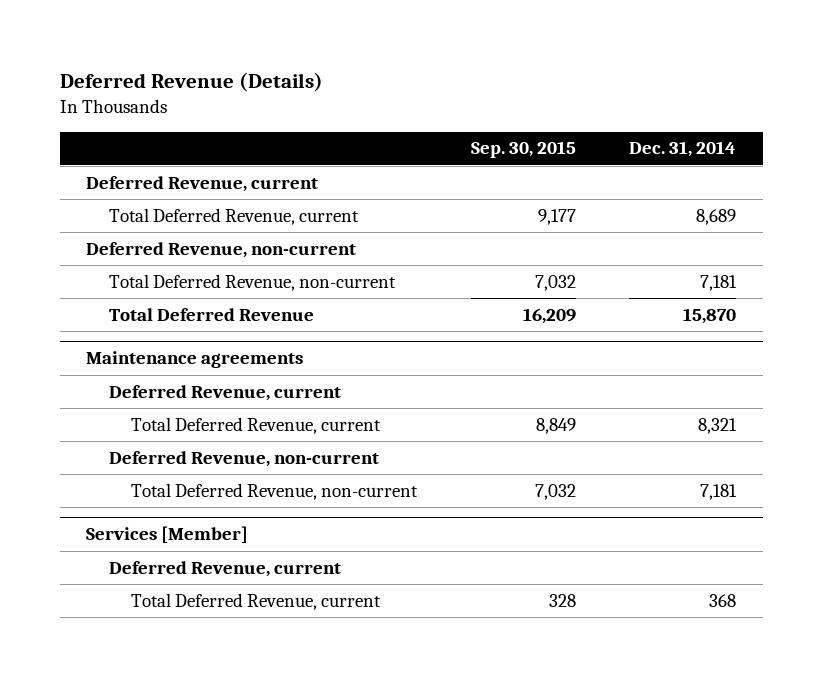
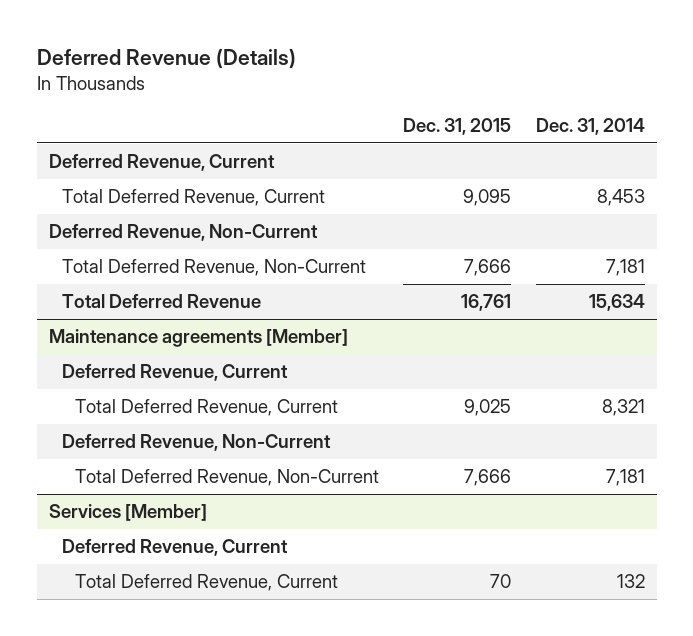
[470,141,576,159] Sep. 30, 2015 -> none
none -> [403,118,512,136] Dec. 31, 2015
[86,175,319,192] Deferred Revenue, current -> [48,154,275,172] Deferred Revenue, Current
[108,207,359,225] Total Deferred Revenue, current -> [61,189,325,207] Total Deferred Revenue, Current
[696,208,737,225] 8,689 -> [596,189,645,207] 8,453
[86,241,357,258] Deferred Revenue, non-current -> [48,224,318,242] Deferred Revenue, Non-Current
[108,273,396,291] Total Deferred Revenue, non-current -> [61,259,366,277] Total Deferred Revenue, Non-Current
[683,307,737,324] 15,870 -> [588,294,645,312] 15,634
[86,351,304,369] Maintenance agreements -> [48,329,348,348] Maintenance agreements [Member]
[108,384,341,401] Deferred Revenue, current -> [61,364,288,382] Deferred Revenue, Current
[131,416,382,434] Total Deferred Revenue, current -> [74,399,338,417] Total Deferred Revenue, Current
[108,450,379,467] Deferred Revenue, non-current -> [61,434,331,452] Deferred Revenue, Non-Current
[131,482,419,500] Total Deferred Revenue, non-current -> [74,469,379,487] Total Deferred Revenue, Non-Current
[108,560,341,577] Deferred Revenue, current -> [61,539,288,557] Deferred Revenue, Current
[131,592,382,610] Total Deferred Revenue, current -> [74,574,338,592] Total Deferred Revenue, Current
[709,593,737,607] 368 -> [616,574,645,589] 132

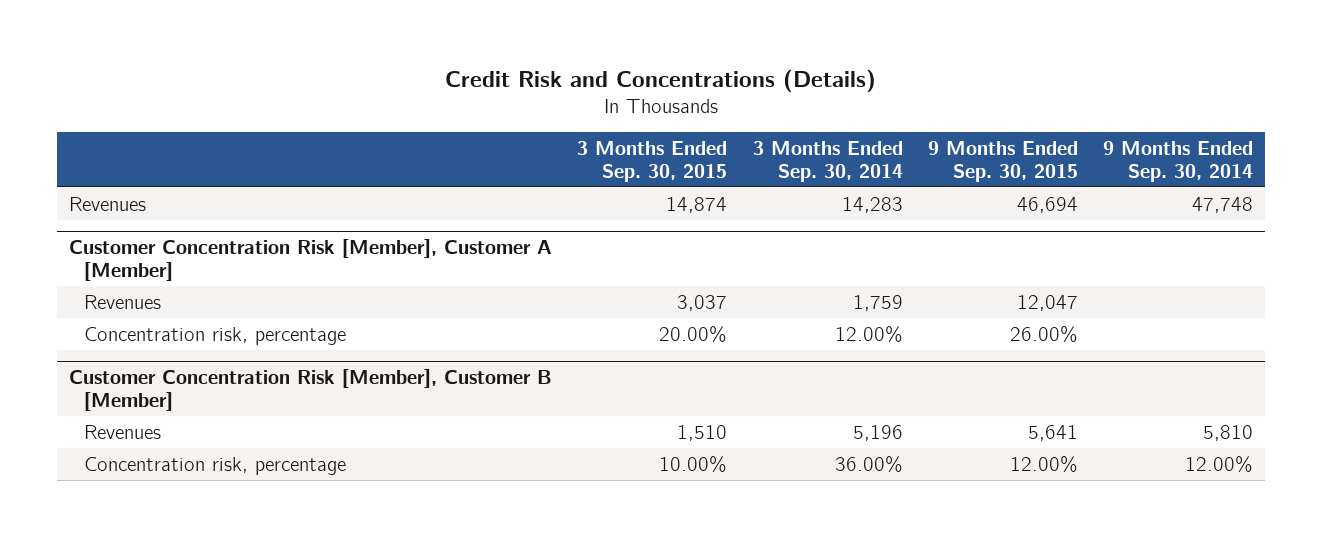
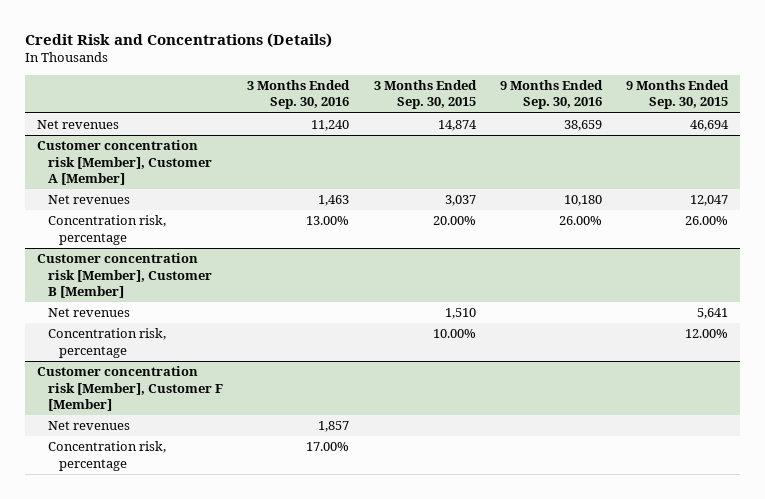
[752,140,903,182] 3 Months Ended Sep. 30, 2014 -> none
[1102,140,1253,182] 9 Months Ended Sep. 30, 2014 -> none
none -> [247,80,351,110] 3 Months Ended Sep. 30, 2016
none -> [499,80,603,110] 9 Months Ended Sep. 30, 2016
[69,196,147,211] Revenues -> [36,120,119,130] Net revenues
[69,239,553,281] Customer Concentration Risk [Member], Customer A [Member] -> [36,140,212,185] Customer concentration risk [Member], Customer A [Member]
[84,294,162,309] Revenues -> [47,195,130,205] Net revenues
[69,369,553,411] Customer Concentration Risk [Member], Customer B [Member] -> [36,253,212,298] Customer concentration risk [Member], Customer B [Member]
[84,424,162,439] Revenues -> [47,308,130,318] Net revenues
none -> [36,366,223,411] Customer concentration risk [Member], Customer F [Member]
none -> [47,421,130,431] Net revenues
none -> [47,441,166,471] Concentration risk, percentage

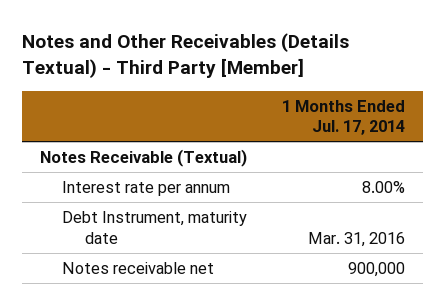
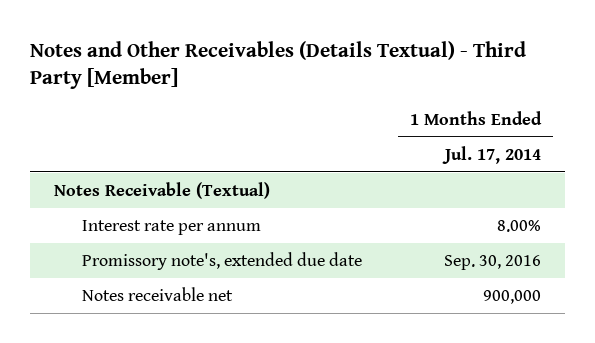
[62,210,248,244] Debt Instrument, maturity date -> none
none -> [81,251,362,270] Promissory note's, extended due date

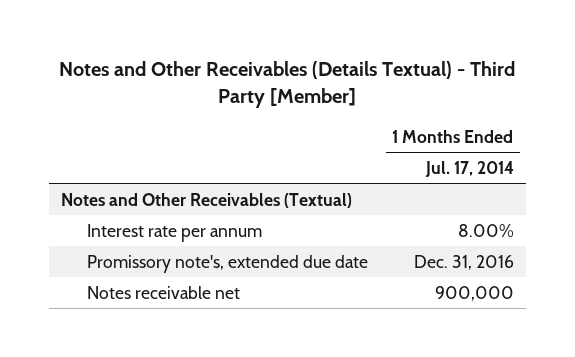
[53,181,270,199] Notes Receivable (Textual) -> [61,192,353,208] Notes and Other Receivables (Textual)
[444,254,542,270] Sep. 30, 2016 -> [413,254,514,270] Dec. 31, 2016

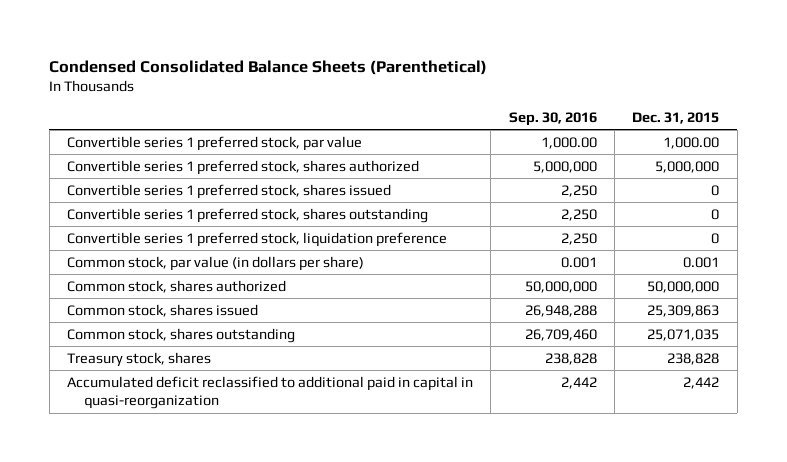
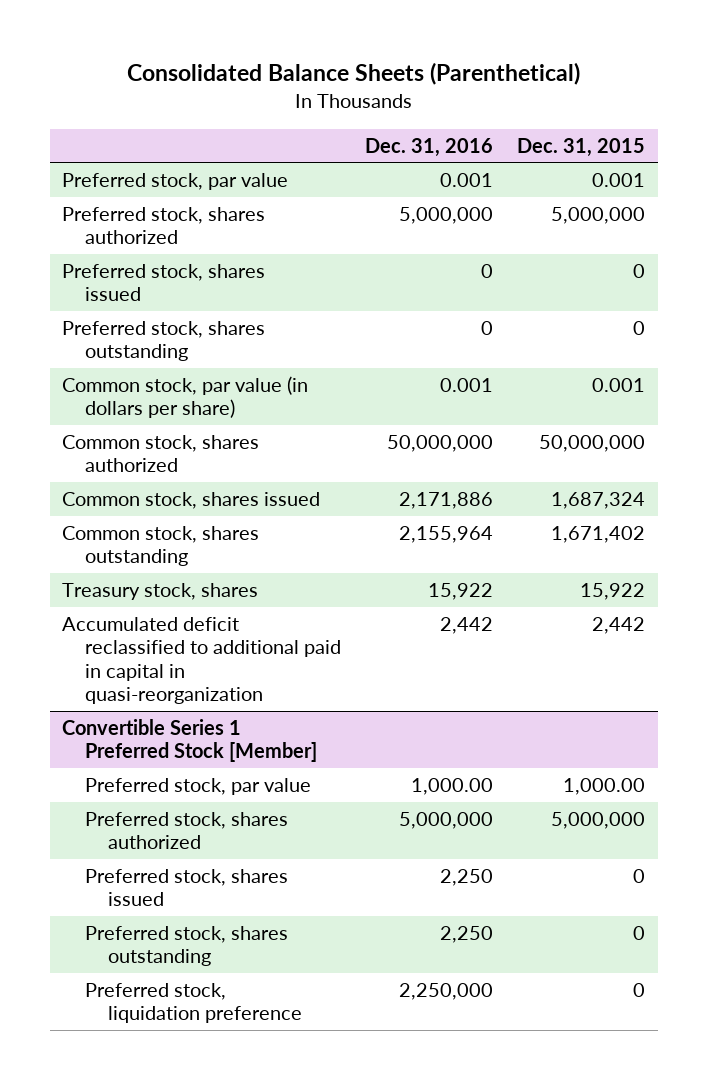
[49,59,488,75] Condensed Consolidated Balance Sheets (Parenthetical) -> [126,62,580,86] Consolidated Balance Sheets (Parenthetical)
[508,112,597,127] Sep. 30, 2016 -> none
none -> [365,137,494,157] Dec. 31, 2016
[67,231,448,247] Convertible series 1 preferred stock, liquidation preference -> none
[67,135,363,151] Convertible series 1 preferred stock, par value -> [62,173,289,191] Preferred stock, par value
[663,136,720,149] 1,000.00 -> [592,173,646,188] 0.001
[67,159,420,175] Convertible series 1 preferred stock, shares authorized -> [62,207,266,245] Preferred stock, shares authorized
[67,183,392,199] Convertible series 1 preferred stock, shares issued -> [62,264,266,302] Preferred stock, shares issued
[67,207,429,223] Convertible series 1 preferred stock, shares outstanding -> [62,321,266,362] Preferred stock, shares outstanding
[647,304,720,317] 25,309,863 -> [551,492,646,510] 1,687,324
[647,328,720,341] 25,071,035 -> [551,526,646,544] 1,671,402
[667,352,720,365] 238,828 -> [580,583,646,601] 15,922
none -> [62,719,318,763] Convertible Series 1 Preferred Stock [Member]
none -> [85,778,312,796] Preferred stock, par value
none -> [85,812,289,850] Preferred stock, shares authorized
none -> [85,869,289,907] Preferred stock, shares issued
none -> [85,926,289,967] Preferred stock, shares outstanding
none -> [85,983,302,1024] Preferred stock, liquidation preference

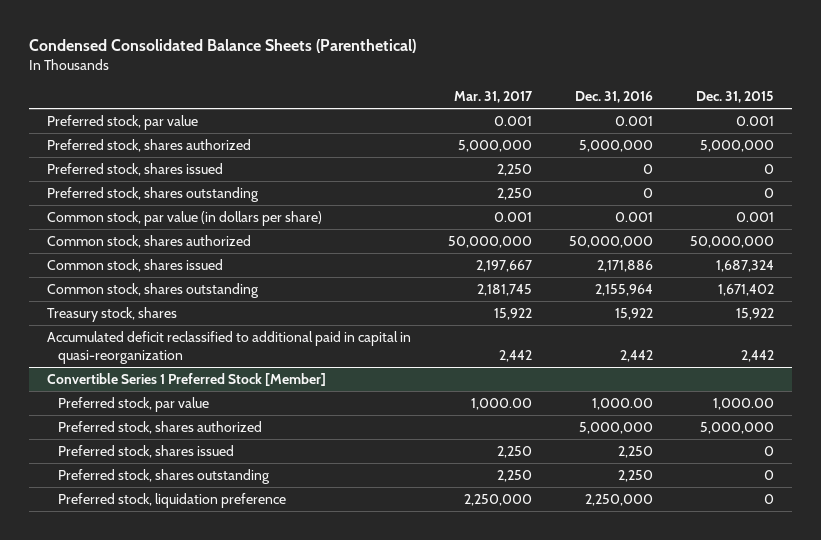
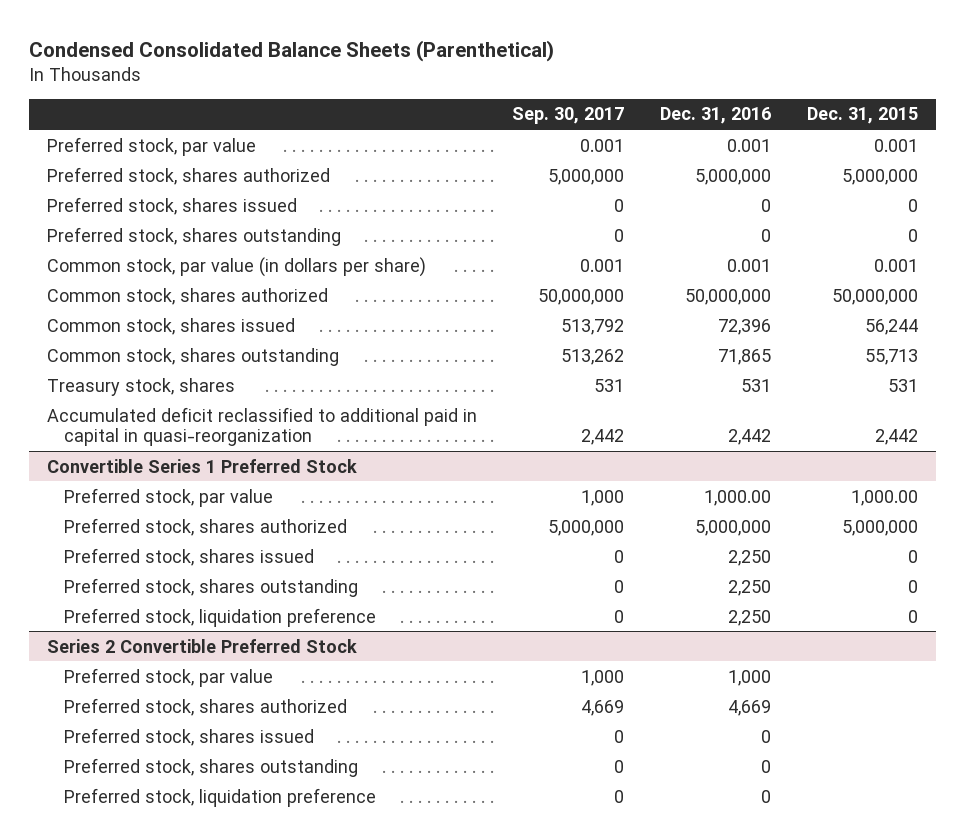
[454,90,534,103] Mar. 31, 2017 -> none
none -> [512,107,625,125] Sep. 30, 2017
[596,260,653,273] 2,171,886 -> [718,318,772,335] 72,396
[715,260,774,273] 1,687,324 -> [864,318,918,335] 56,244
[594,284,653,297] 2,155,964 -> [718,348,772,365] 71,865
[717,284,774,297] 1,671,402 -> [864,348,918,365] 55,713
[614,308,653,321] 15,922 -> [741,378,772,392] 531
[735,308,774,321] 15,922 -> [887,378,918,392] 531
[47,373,327,387] Convertible Series 1 Preferred Stock [Member] -> [46,458,357,473] Convertible Series 1 Preferred Stock
[584,494,653,507] 2,250,000 -> [728,609,772,626] 2,250
none -> [46,638,357,653] Series 2 Convertible Preferred Stock
none -> [63,667,273,687] Preferred stock, par value
none -> [63,697,347,716] Preferred stock, shares authorized
none -> [63,727,314,746] Preferred stock, shares issued
none -> [63,757,358,777] Preferred stock, shares outstanding
none -> [63,787,376,807] Preferred stock, liquidation preference

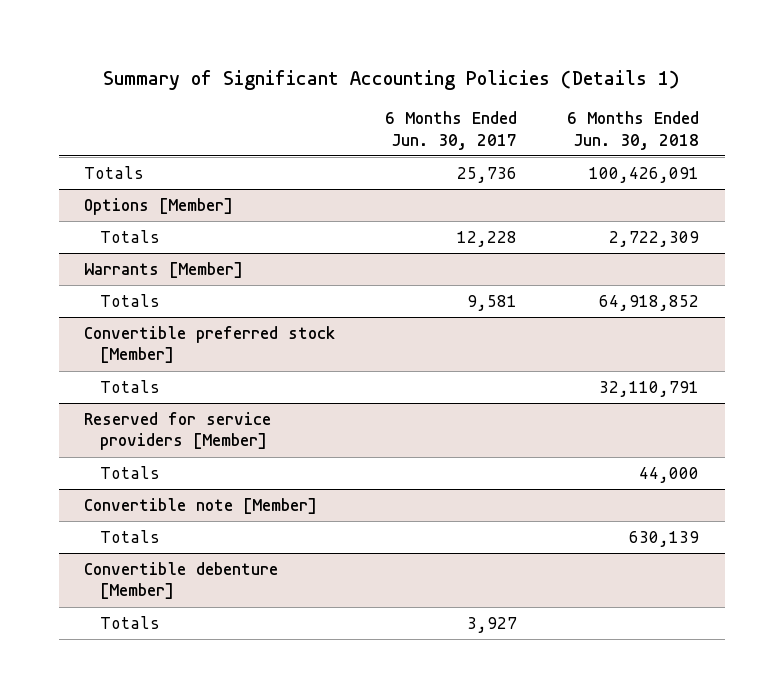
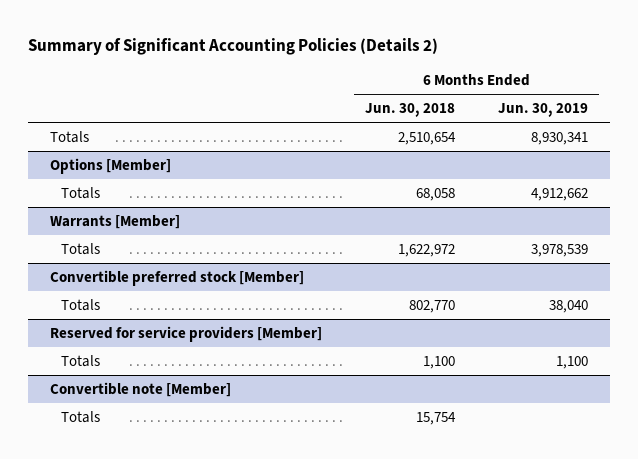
[102,70,680,91] Summary of Significant Accounting Policies (Details 1) -> [28,38,439,56] Summary of Significant Accounting Policies (Details 2)
[385,111,518,150] 6 Months Ended Jun. 30, 2017 -> none
none -> [498,103,589,118] Jun. 30, 2019
[589,167,700,184] 100,426,091 -> [398,131,457,145] 2,510,654
[609,231,700,248] 2,722,309 -> [416,187,456,201] 68,058
[599,295,700,312] 64,918,852 -> [398,243,456,257] 1,622,972
[599,381,700,398] 32,110,791 -> [409,299,456,313] 802,770
[639,467,700,484] 44,000 -> [423,355,456,369] 1,100
[83,562,278,600] Convertible debenture [Member] -> none
[99,616,160,630] Totals -> none
[629,531,700,548] 630,139 -> [416,411,457,425] 15,754

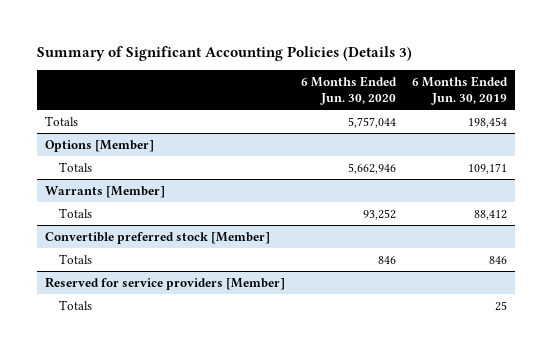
[28,38,439,56] Summary of Significant Accounting Policies (Details 2) -> [36,46,412,62] Summary of Significant Accounting Policies (Details 3)
[365,103,456,118] Jun. 30, 2018 -> none
none -> [300,75,397,106] 6 Months Ended Jun. 30, 2020
[531,131,589,145] 8,930,341 -> [467,116,507,128] 198,454
[531,187,589,201] 4,912,662 -> [467,162,507,174] 109,171
[531,243,589,257] 3,978,539 -> [473,209,507,220] 88,412
[549,299,589,313] 38,040 -> [488,255,507,264] 846
[49,381,231,397] Convertible note [Member] -> none
[60,410,100,423] Totals -> none
[556,355,589,369] 1,100 -> [494,300,507,311] 25

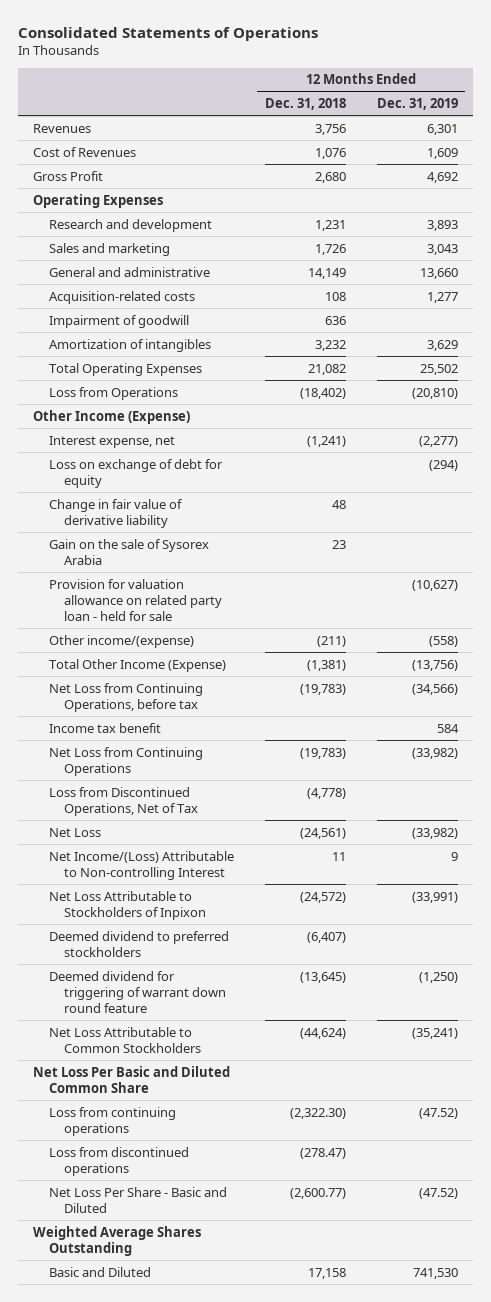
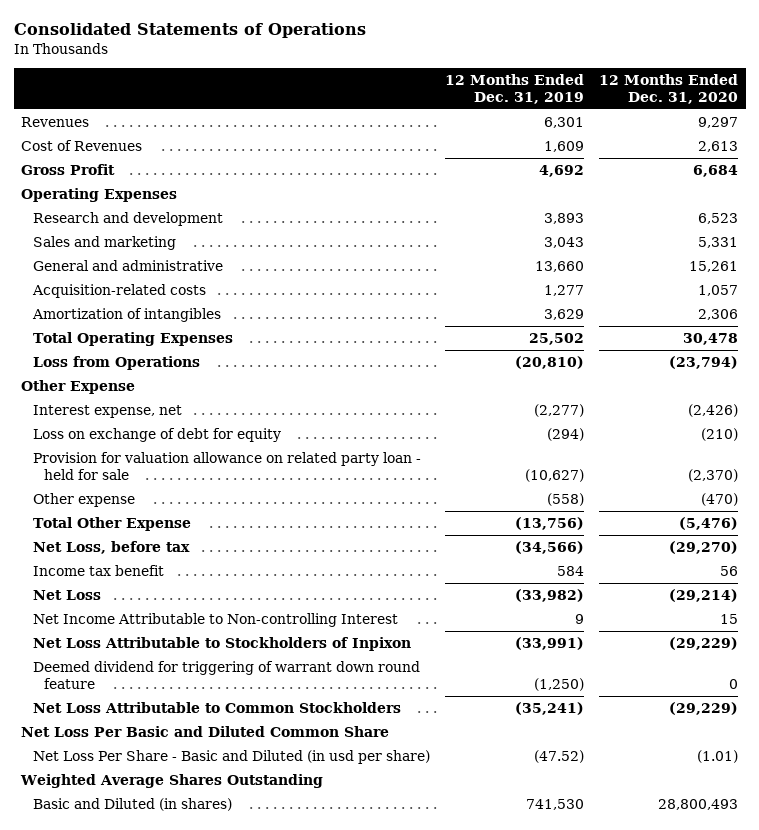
[264,98,346,111] Dec. 31, 2018 -> none
none -> [599,73,739,104] 12 Months Ended Dec. 31, 2020
[48,314,189,328] Impairment of goodwill -> none
[33,409,191,424] Other Income (Expense) -> [21,380,136,395] Other Expense
[48,498,183,528] Change in fair value of derivative liability -> none
[48,538,209,565] Gain on the sale of Sysorex Arabia -> none
[48,634,194,648] Other income/(expense) -> [32,493,135,508] Other expense
[48,658,226,672] Total Other Income (Expense) -> [32,517,191,532] Total Other Expense
[48,682,203,712] Net Loss from Continuing Operations, before tax -> [32,541,190,555] Net Loss, before tax
[48,746,203,776] Net Loss from Continuing Operations -> none
[48,786,199,816] Loss from Discontinued Operations, Net of Tax -> none
[48,850,234,880] Net Income/(Loss) Attributable to Non-controlling Interest -> [32,613,398,628] Net Income Attributable to Non-controlling Interest
[48,930,229,957] Deemed dividend to preferred stockholders -> none
[48,1106,176,1136] Loss from continuing operations -> none
[48,1146,189,1176] Loss from discontinued operations -> none
[48,1186,227,1213] Net Loss Per Share - Basic and Diluted -> [32,750,430,765] Net Loss Per Share - Basic and Diluted (in usd per share)
[48,1266,151,1277] Basic and Diluted -> [32,798,232,812] Basic and Diluted (in shares)

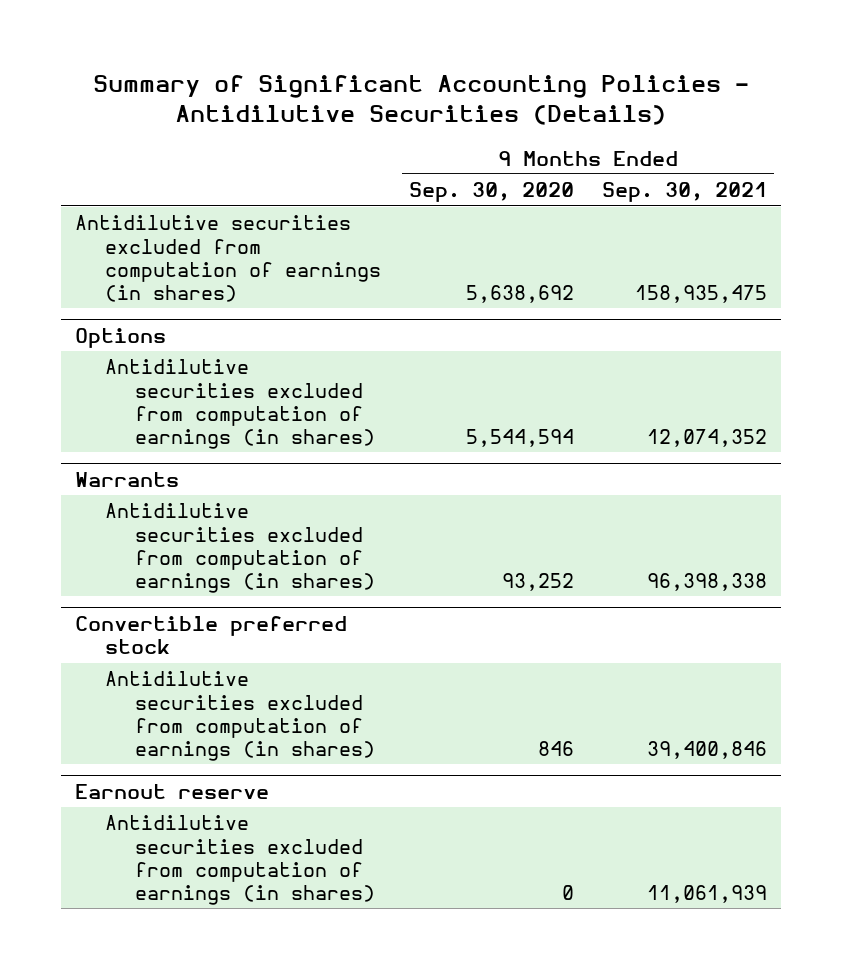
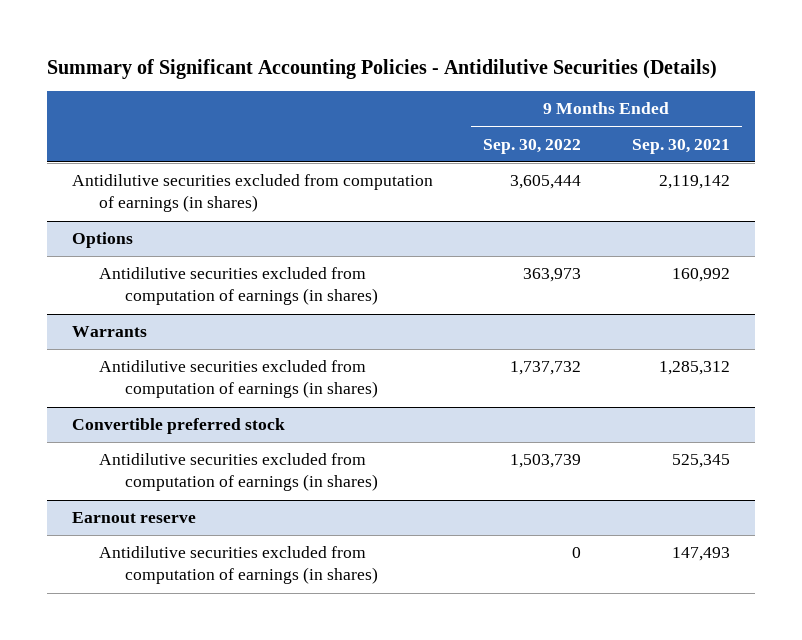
[409,182,575,203] Sep. 30, 2020 -> none
none -> [483,138,582,154] Sep. 30, 2022
[635,285,768,304] 158,935,475 -> [658,175,730,190] 2,119,142
[647,429,768,448] 12,074,352 -> [671,268,730,283] 160,992
[647,573,768,592] 96,398,338 -> [658,361,730,376] 1,285,312
[647,741,768,760] 39,400,846 -> [671,454,730,469] 525,345
[647,885,768,904] 11,061,939 -> [671,547,730,562] 147,493

